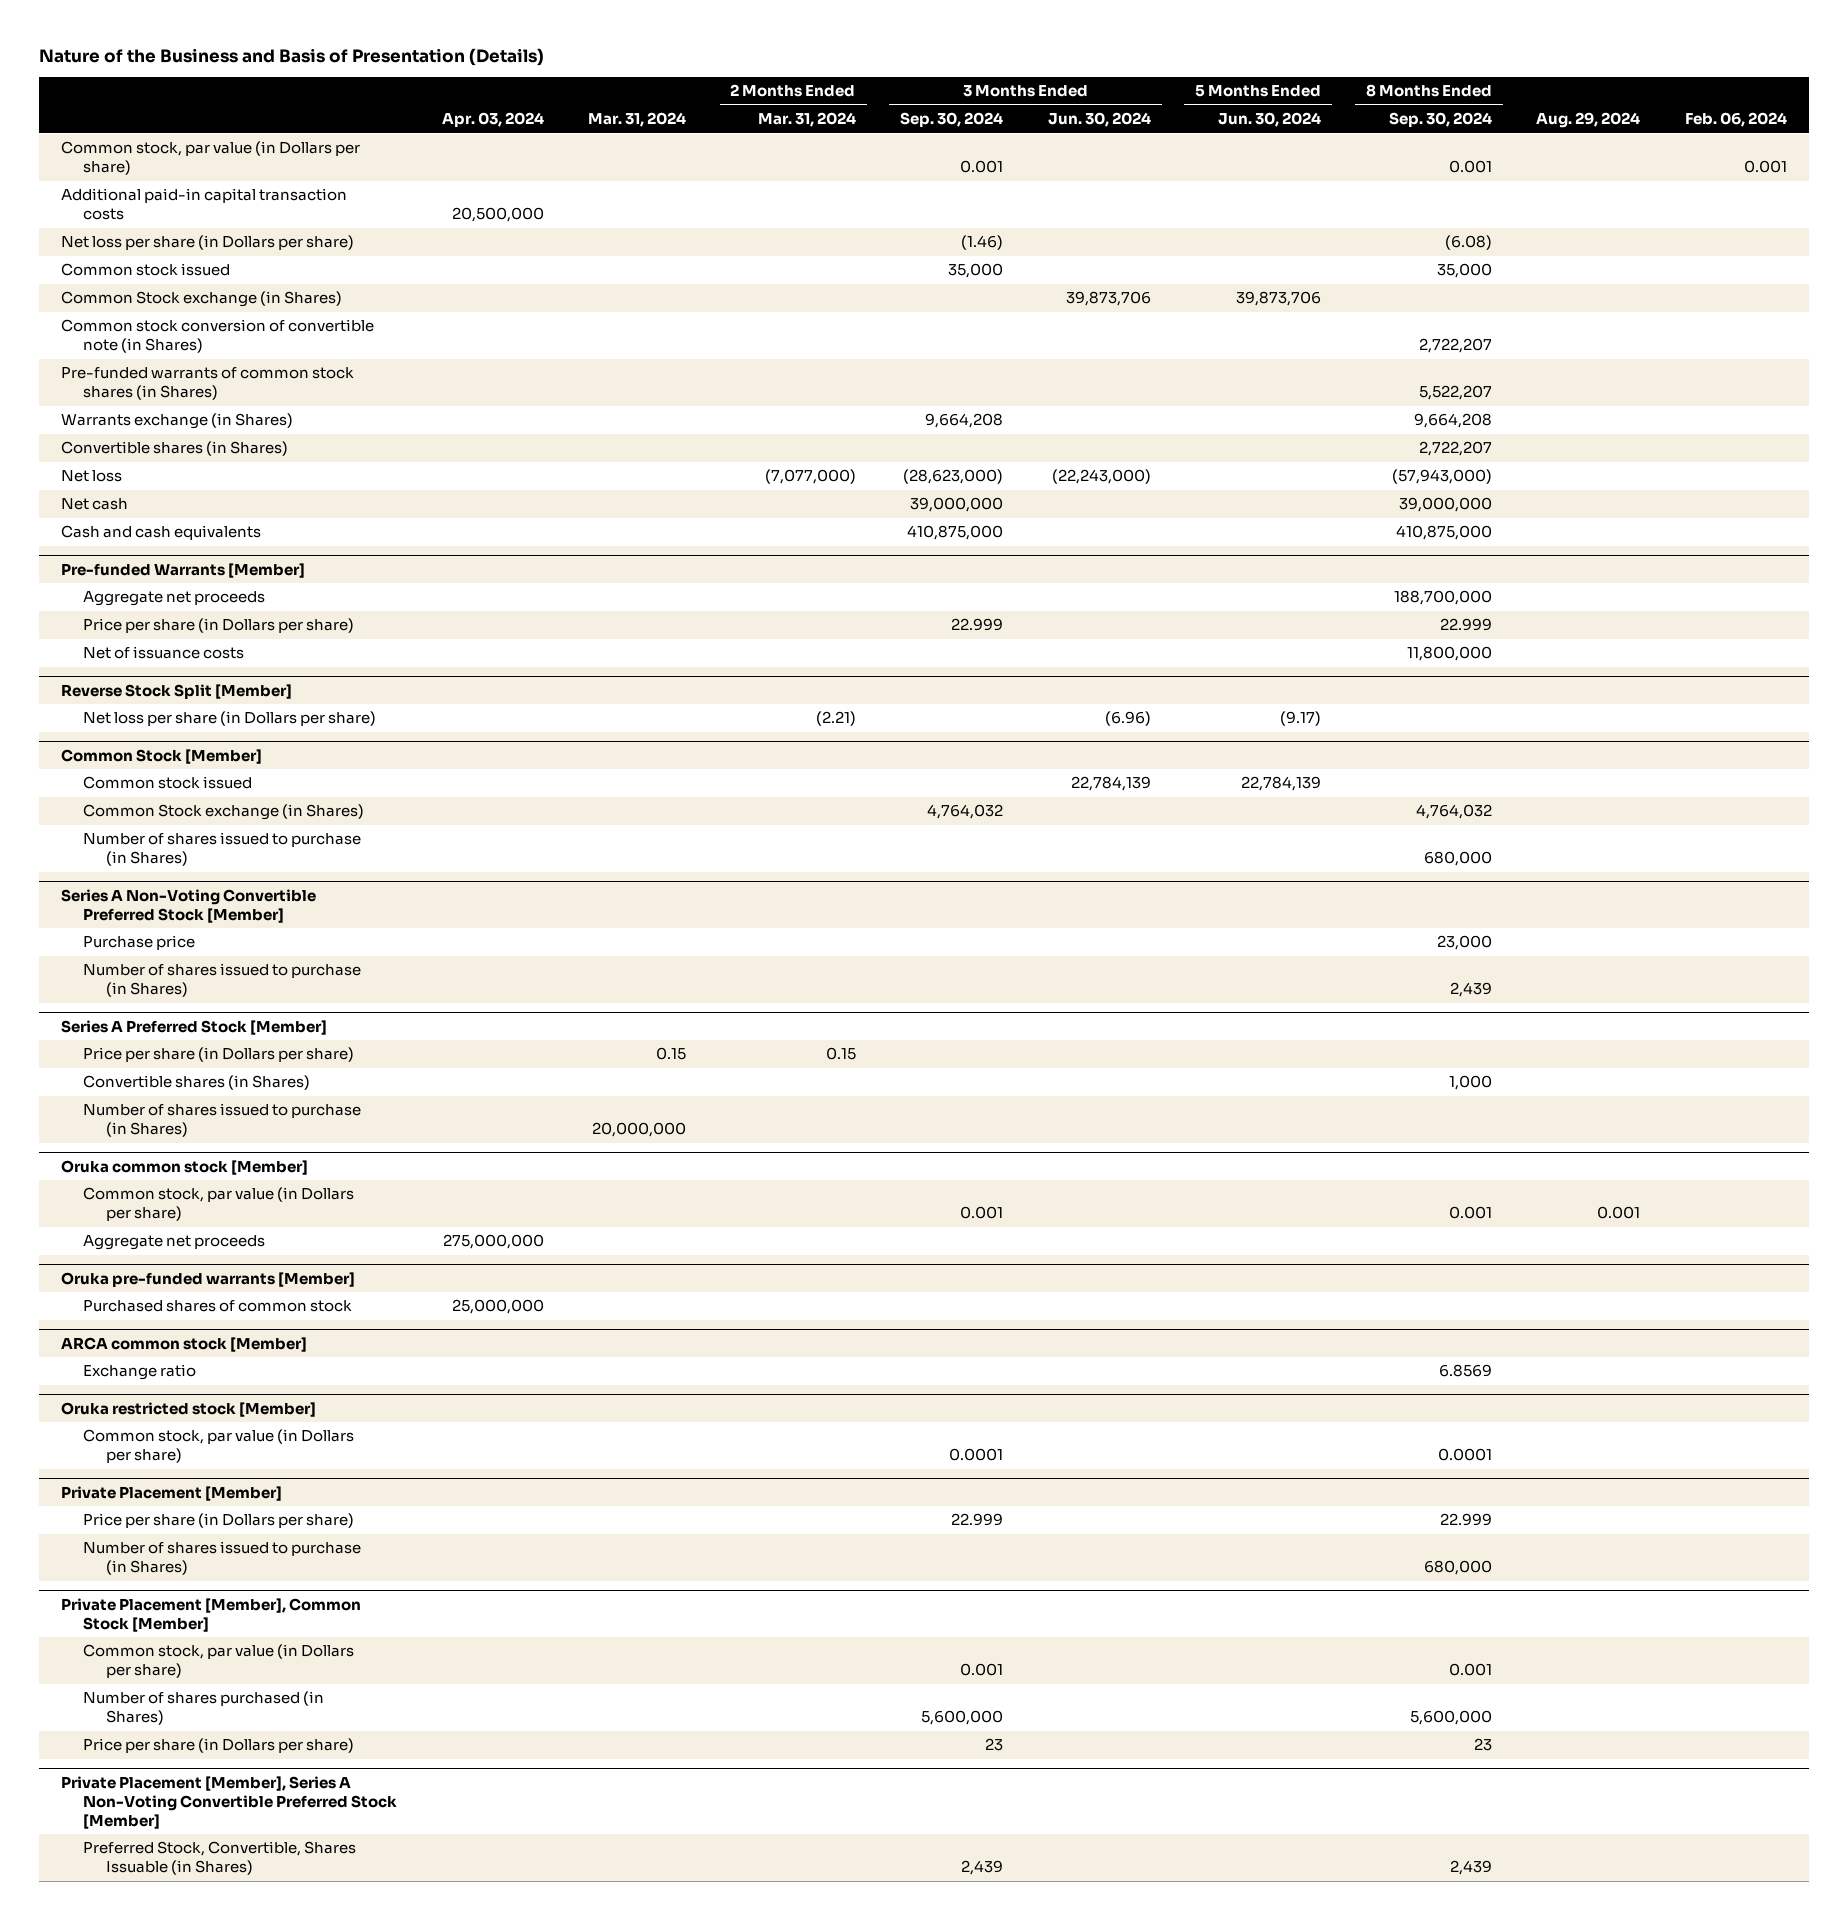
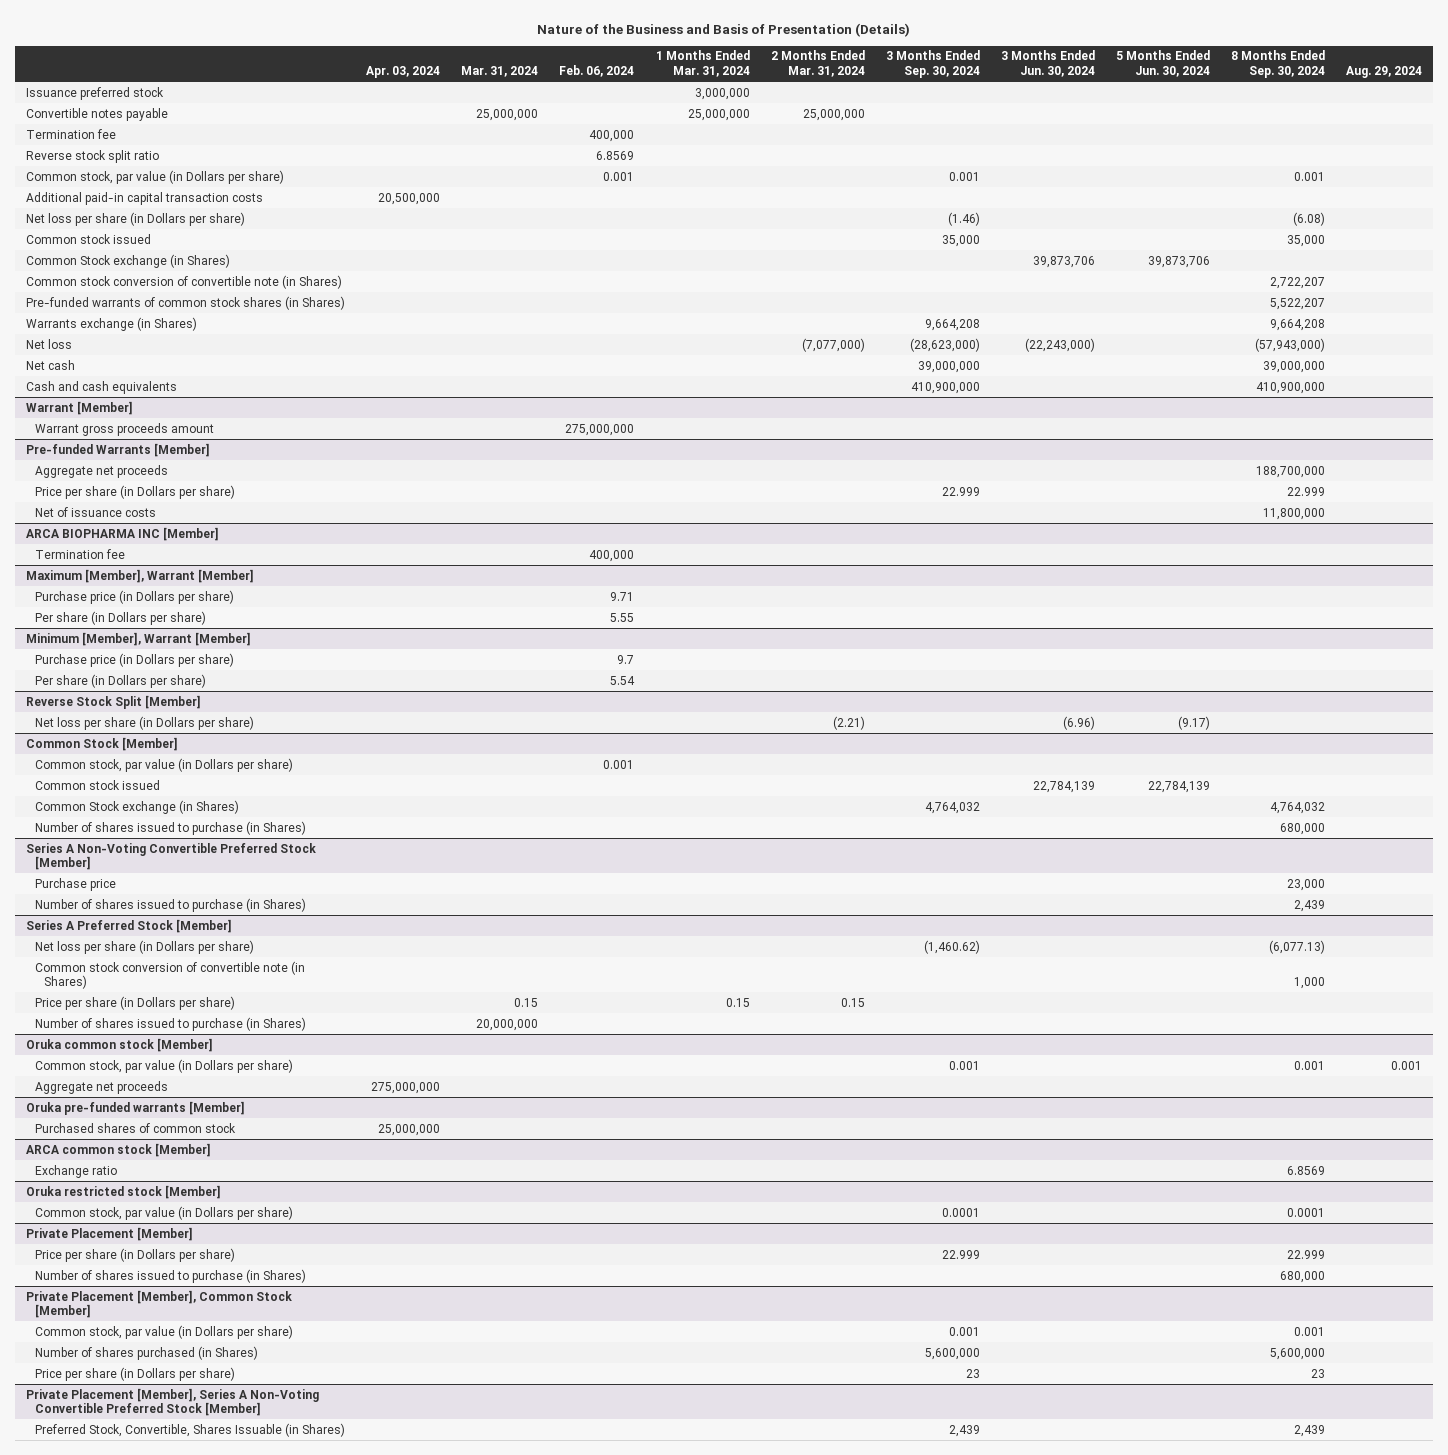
none -> [655,50,750,77] 1 Months Ended Mar. 31, 2024
none -> [25,86,164,100] Issuance preferred stock
none -> [25,107,168,121] Convertible notes payable
none -> [25,128,116,139] Termination fee
none -> [25,149,159,163] Reverse stock split ratio
[60,441,288,457] Convertible shares (in Shares) -> none
[907,525,1004,541] 410,875,000 -> [910,381,980,394] 410,900,000
[1395,525,1492,541] 410,875,000 -> [1256,381,1326,394] 410,900,000
none -> [25,400,133,415] Warrant [Member]
none -> [34,422,214,436] Warrant gross proceeds amount
none -> [25,526,219,541] ARCA BIOPHARMA INC [Member]
none -> [34,548,125,559] Termination fee
none -> [25,568,254,583] Maximum [Member], Warrant [Member]
none -> [34,589,234,604] Purchase price (in Dollars per share)
none -> [34,610,206,625] Per share (in Dollars per share)
none -> [25,631,251,646] Minimum [Member], Warrant [Member]
none -> [34,652,234,667] Purchase price (in Dollars per share)
none -> [34,673,206,688] Per share (in Dollars per share)
none -> [34,757,293,772] Common stock, par value (in Dollars per share)
none -> [34,939,254,954] Net loss per share (in Dollars per share)
none -> [34,960,305,990] Common stock conversion of convertible note (in Shares)
[83,1075,311,1091] Convertible shares (in Shares) -> none

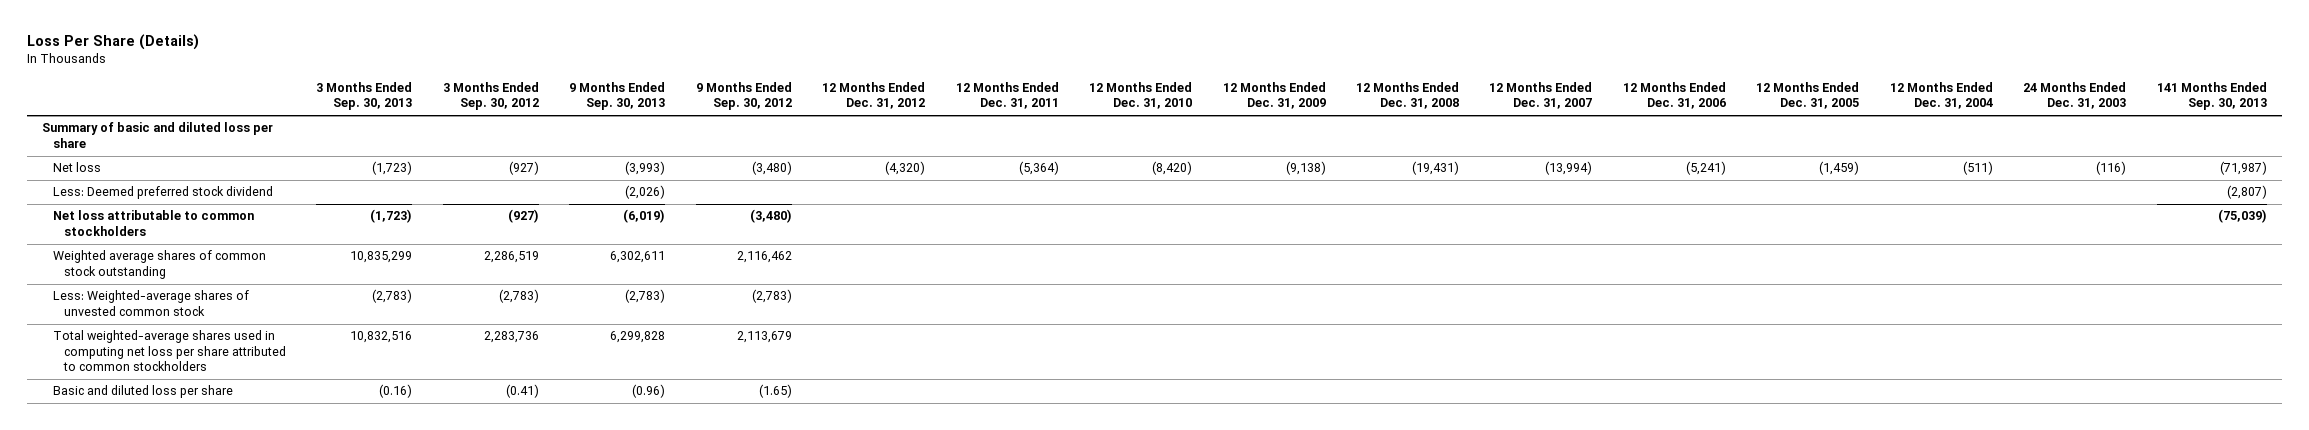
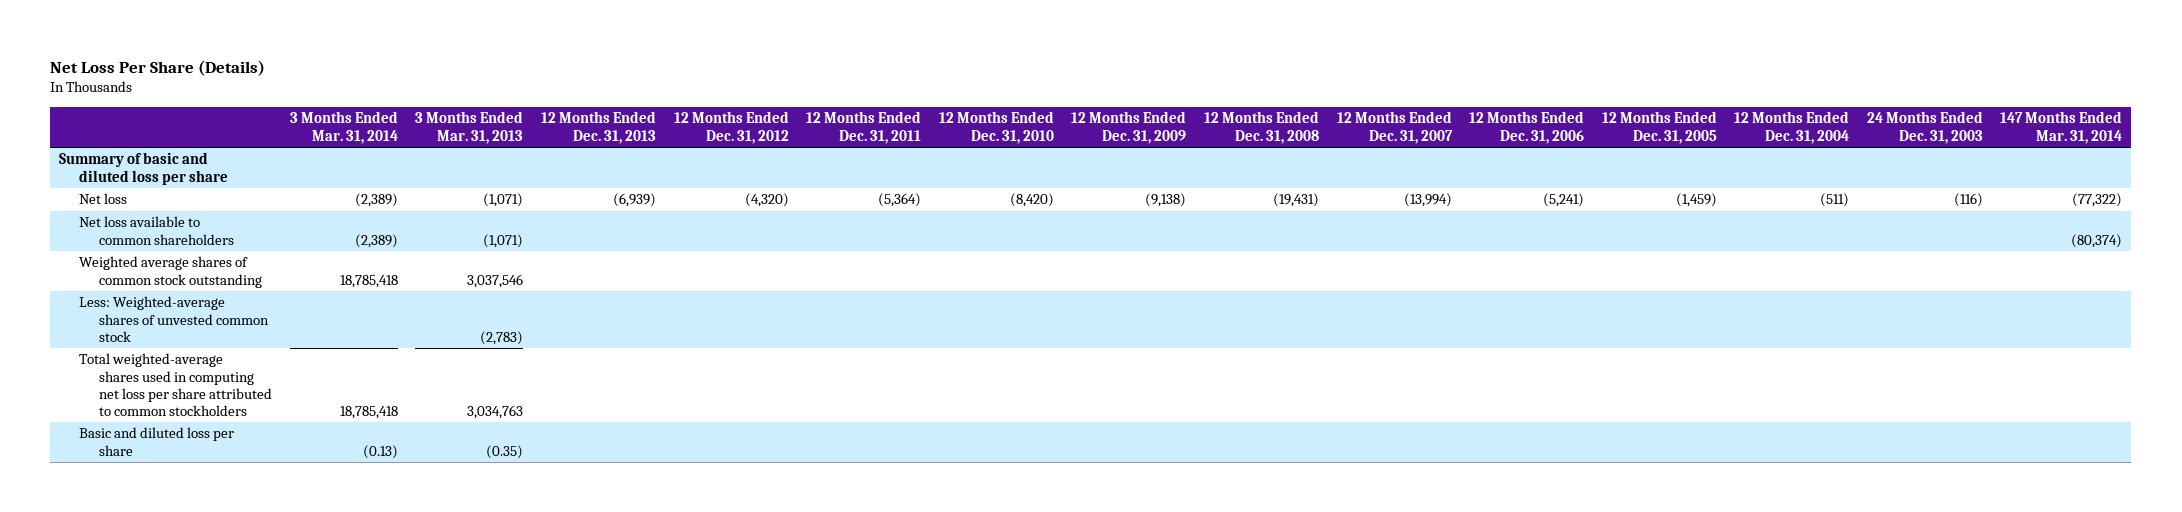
[27,34,200,51] Loss Per Share (Details) -> [50,59,266,76] Net Loss Per Share (Details)
[316,82,413,111] 3 Months Ended Sep. 30, 2013 -> none
[442,82,539,111] 3 Months Ended Sep. 30, 2012 -> none
[569,82,666,111] 9 Months Ended Sep. 30, 2013 -> none
[695,82,792,111] 9 Months Ended Sep. 30, 2012 -> none
[2156,82,2267,111] 141 Months Ended Sep. 30, 2013 -> none
none -> [289,111,398,144] 3 Months Ended Mar. 31, 2014
none -> [415,111,524,144] 3 Months Ended Mar. 31, 2013
none -> [541,111,657,144] 12 Months Ended Dec. 31, 2013
none -> [2000,111,2123,144] 147 Months Ended Mar. 31, 2014
[53,186,274,200] Less: Deemed preferred stock dividend -> none
[53,210,255,236] Net loss attributable to common stockholders -> [79,216,235,245] Net loss available to common shareholders

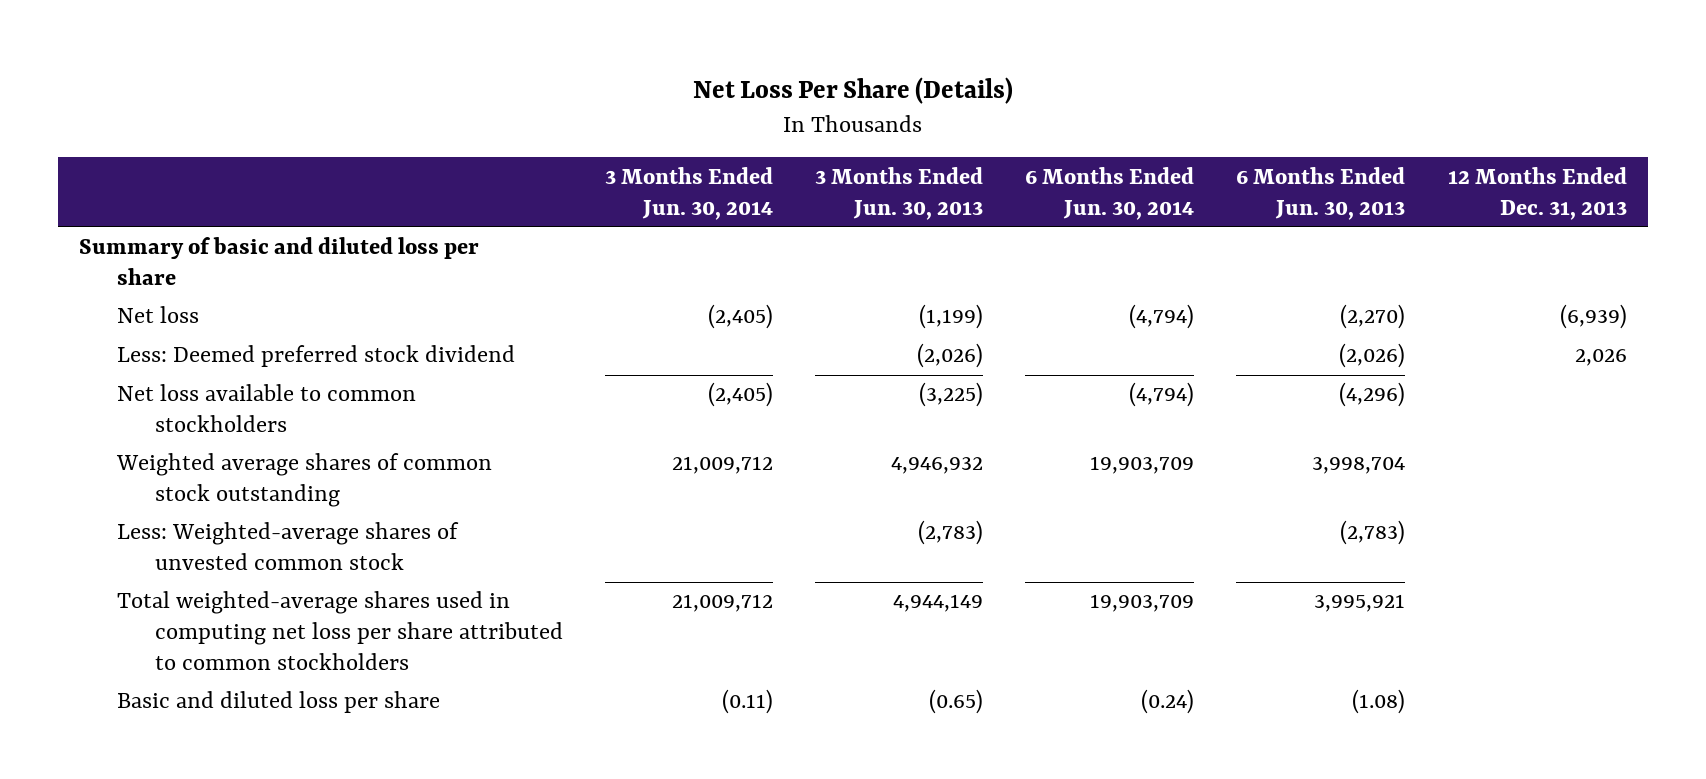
[289,111,398,144] 3 Months Ended Mar. 31, 2014 -> none
[415,111,524,144] 3 Months Ended Mar. 31, 2013 -> none
[673,111,789,144] 12 Months Ended Dec. 31, 2012 -> none
[806,111,922,144] 12 Months Ended Dec. 31, 2011 -> none
[938,111,1054,144] 12 Months Ended Dec. 31, 2010 -> none
[1071,111,1187,144] 12 Months Ended Dec. 31, 2009 -> none
[1203,111,1319,144] 12 Months Ended Dec. 31, 2008 -> none
[1336,111,1453,144] 12 Months Ended Dec. 31, 2007 -> none
[1469,111,1585,144] 12 Months Ended Dec. 31, 2006 -> none
[1601,111,1717,144] 12 Months Ended Dec. 31, 2005 -> none
[1734,111,1850,144] 12 Months Ended Dec. 31, 2004 -> none
[1866,111,1983,144] 24 Months Ended Dec. 31, 2003 -> none
[2000,111,2123,144] 147 Months Ended Mar. 31, 2014 -> none
none -> [604,166,773,220] 3 Months Ended Jun. 30, 2014
none -> [815,166,984,220] 3 Months Ended Jun. 30, 2013
none -> [1025,166,1195,220] 6 Months Ended Jun. 30, 2014
none -> [1236,166,1406,220] 6 Months Ended Jun. 30, 2013
none -> [117,345,516,368] Less: Deemed preferred stock dividend
[79,216,235,245] Net loss available to common shareholders -> [117,384,417,433] Net loss available to common stockholders

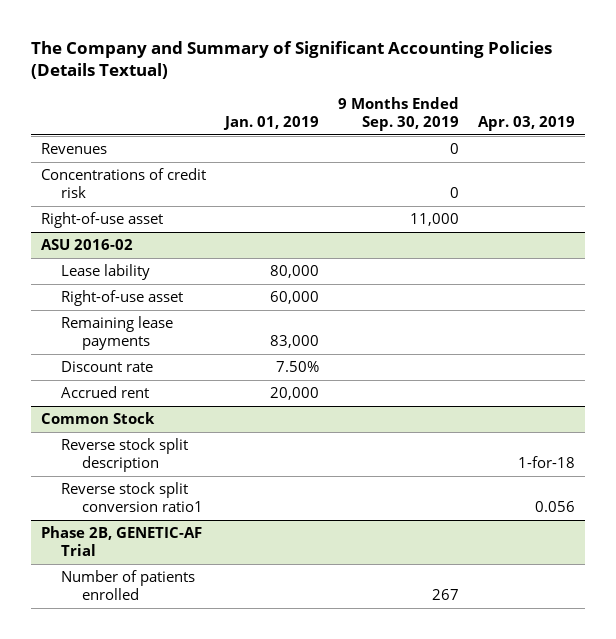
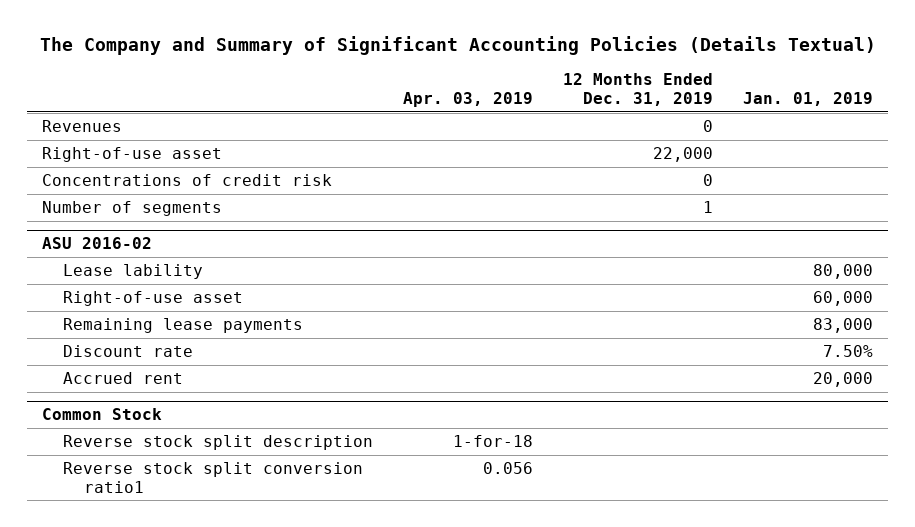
[338,96,460,131] 9 Months Ended Sep. 30, 2019 -> none
none -> [563,73,714,106] 12 Months Ended Dec. 31, 2019
[40,168,206,199] Concentrations of credit risk -> [42,173,333,186] Concentrations of credit risk
none -> [42,200,223,216] Number of segments
[40,526,202,557] Phase 2B, GENETIC-AF Trial -> none
[61,570,196,601] Number of patients enrolled -> none

